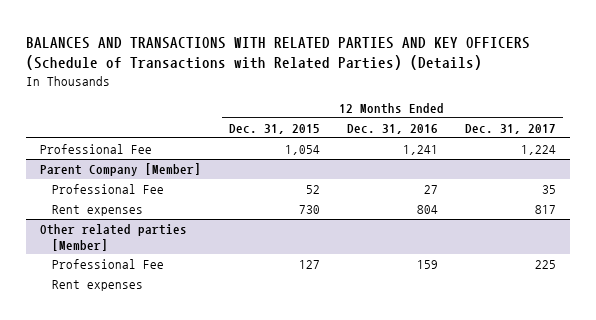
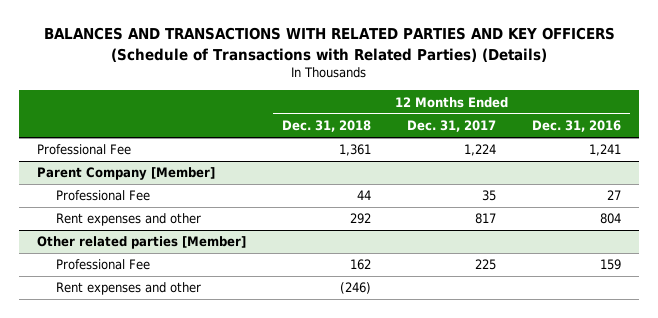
[228,123,320,134] Dec. 31, 2015 -> none
none -> [282,120,372,133] Dec. 31, 2018
[52,205,144,217] Rent expenses -> [56,213,202,227] Rent expenses and other
[52,280,144,292] Rent expenses -> [56,282,202,296] Rent expenses and other

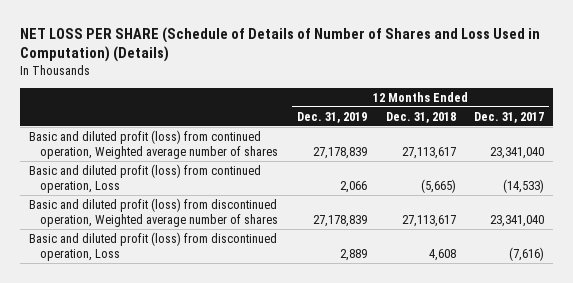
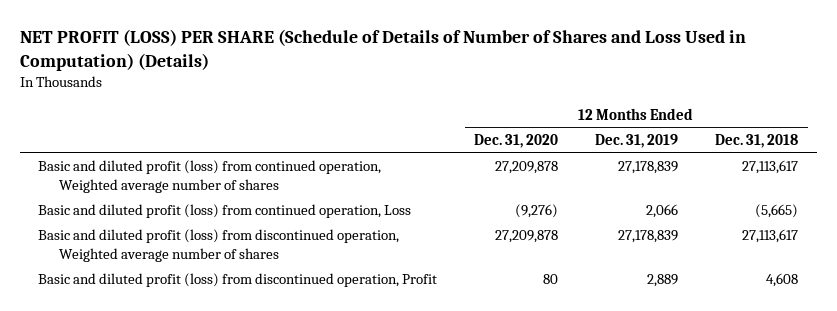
[19,26,540,63] NET LOSS PER SHARE (Schedule of Details of Number of Shares and Loss Used in Computation) (Details) -> [19,29,746,71] NET PROFIT (LOSS) PER SHARE (Schedule of Details of Number of Shares and Loss Used in Computation) (Details)
[474,111,545,123] Dec. 31, 2017 -> none
none -> [474,134,559,149] Dec. 31, 2020
[28,231,277,262] Basic and diluted profit (loss) from discontinued operation, Loss -> [38,272,438,287] Basic and diluted profit (loss) from discontinued operation, Profit

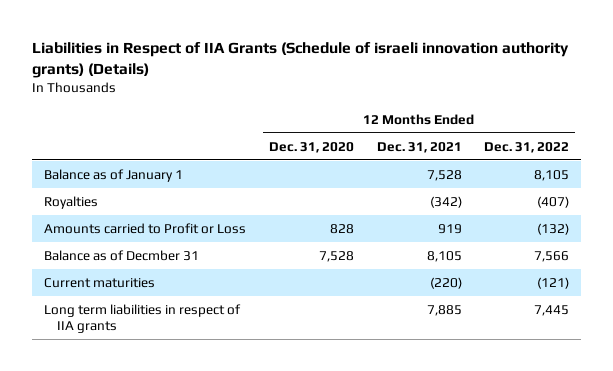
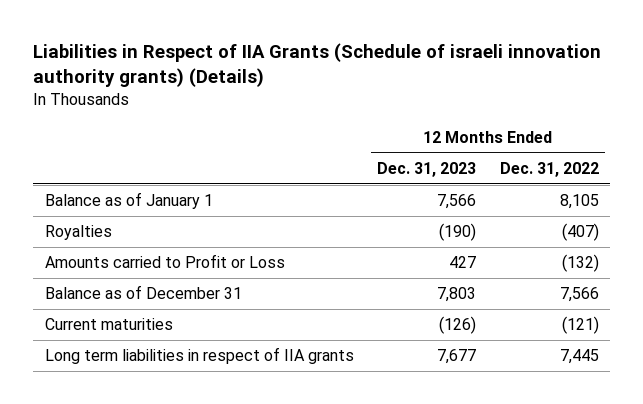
[268,141,354,153] Dec. 31, 2020 -> none
[376,141,462,153] Dec. 31, 2021 -> none
none -> [377,161,477,177] Dec. 31, 2023
[43,249,199,261] Balance as of Decmber 31 -> [44,285,242,300] Balance as of December 31

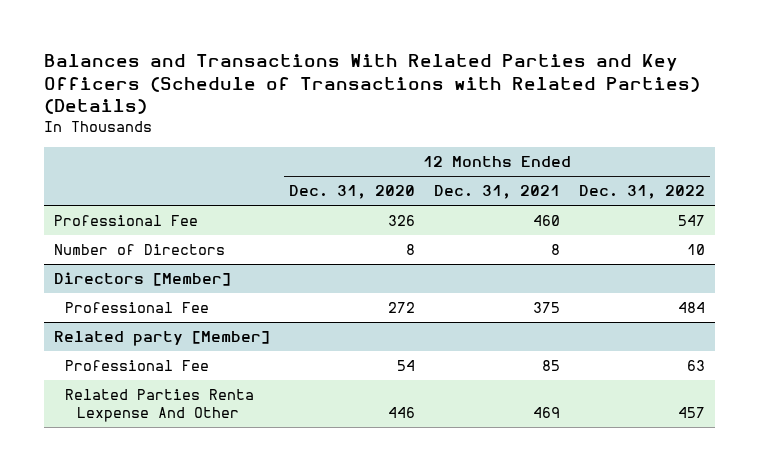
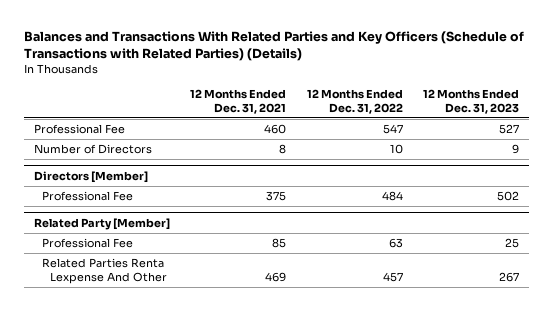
[289,185,416,200] Dec. 31, 2020 -> none
none -> [422,89,519,114] 12 Months Ended Dec. 31, 2023
[53,331,270,347] Related party [Member] -> [34,217,171,230] Related Party [Member]

